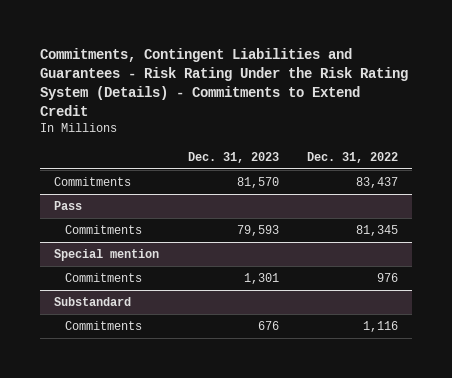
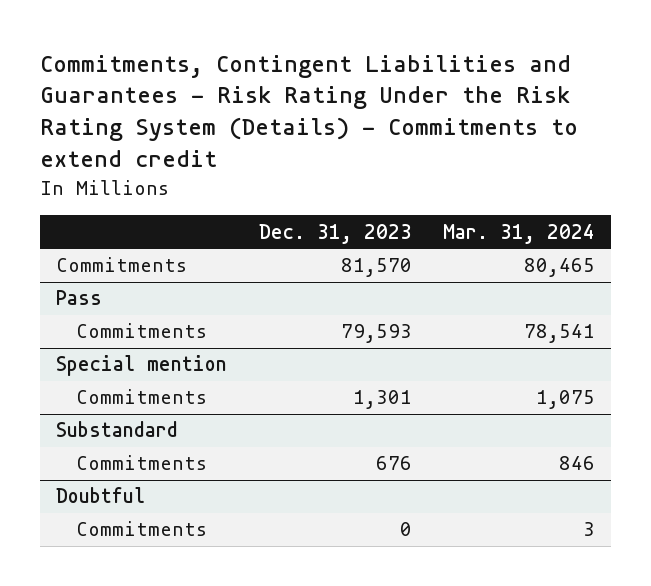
[39,47,408,116] Commitments, Contingent Liabilities and Guarantees - Risk Rating Under the Risk Rating System (Details) - Commitments to Extend Credit -> [39,54,578,168] Commitments, Contingent Liabilities and Guarantees - Risk Rating Under the Risk Rating System (Details) - Commitments to extend credit
[306,151,398,163] Dec. 31, 2022 -> none
none -> [443,223,596,244] Mar. 31, 2024
none -> [55,487,145,504] Doubtful
none -> [76,521,208,537] Commitments

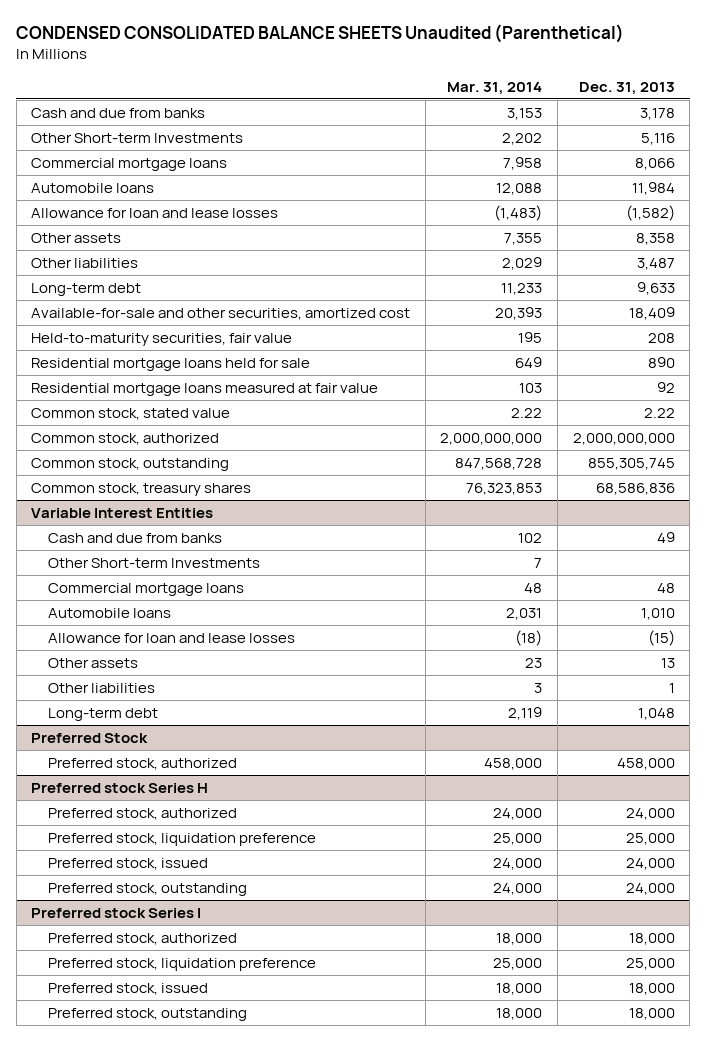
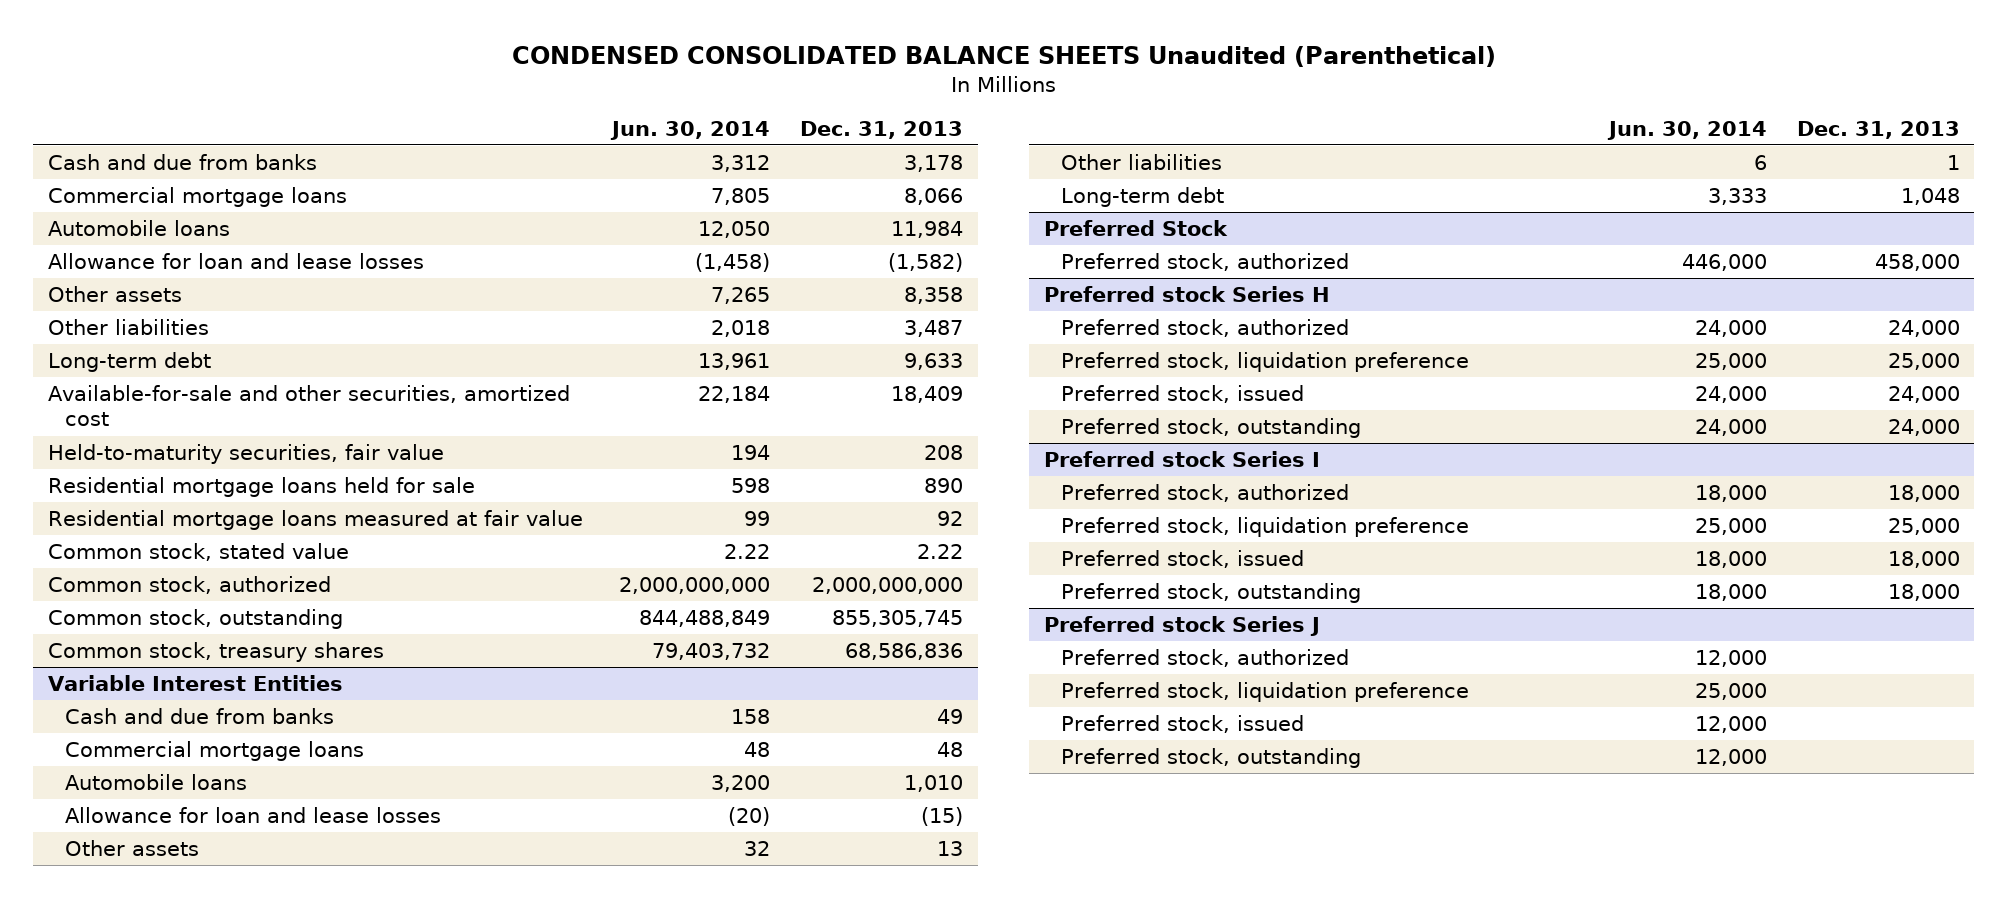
[447,81,543,95] Mar. 31, 2014 -> none
none -> [610,120,771,140] Jun. 30, 2014
[31,132,244,143] Other Short-term Investments -> none
[48,557,261,568] Other Short-term Investments -> none
none -> [1043,615,1320,636] Preferred stock Series J
none -> [1061,648,1350,667] Preferred stock, authorized
none -> [1061,681,1470,702] Preferred stock, liquidation preference
none -> [1061,714,1305,733] Preferred stock, issued
none -> [1061,747,1362,768] Preferred stock, outstanding

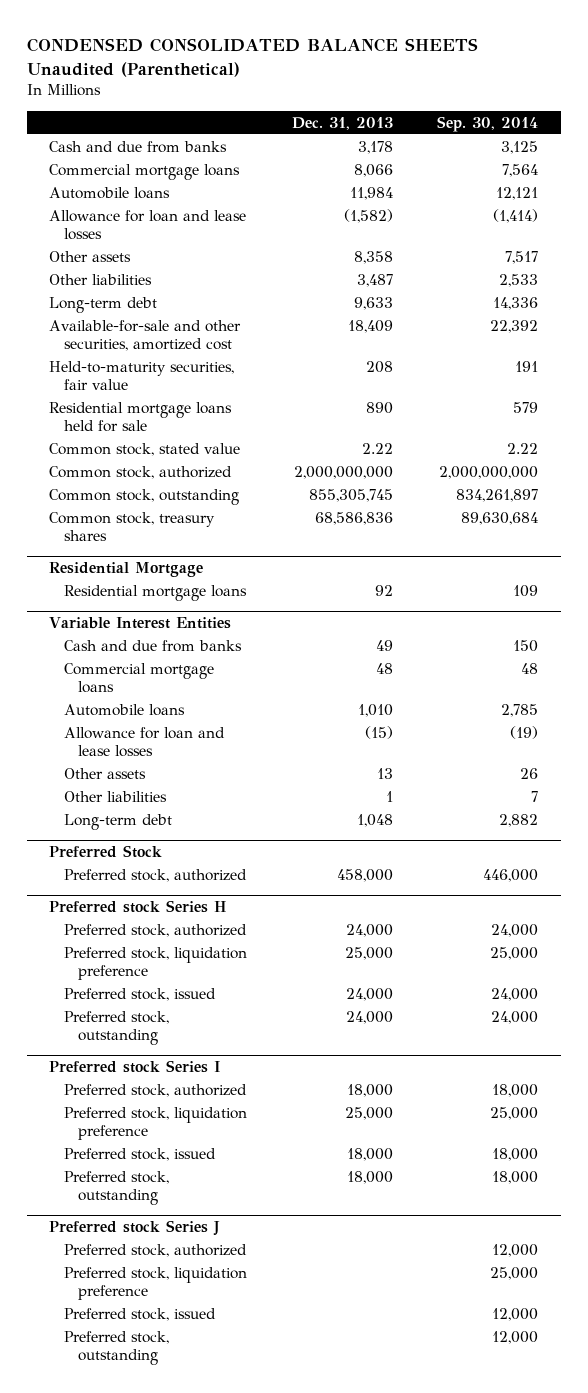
[610,120,771,140] Jun. 30, 2014 -> none
none -> [437,115,539,132] Sep. 30, 2014
[47,509,583,530] Residential mortgage loans measured at fair value -> none
none -> [49,561,204,577] Residential Mortgage
none -> [63,584,247,601] Residential mortgage loans

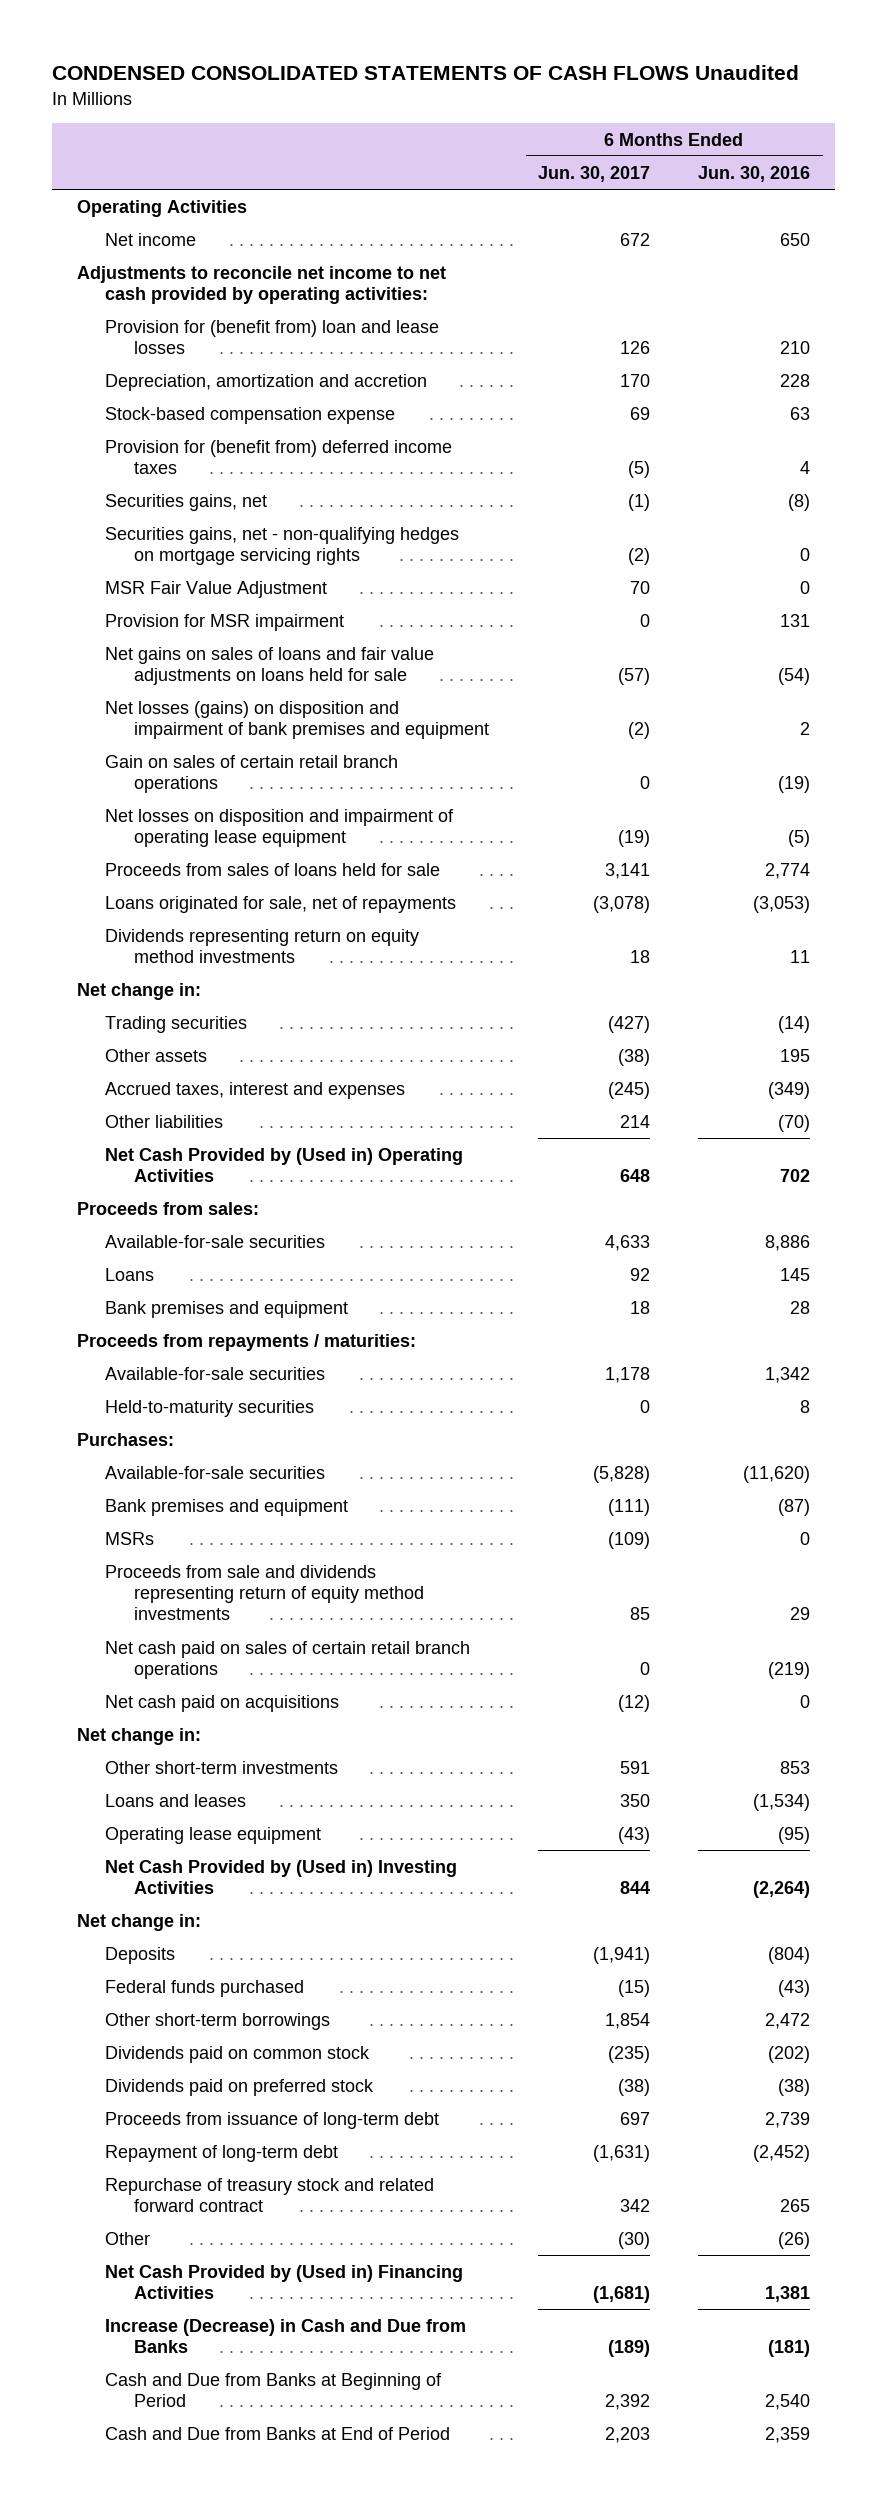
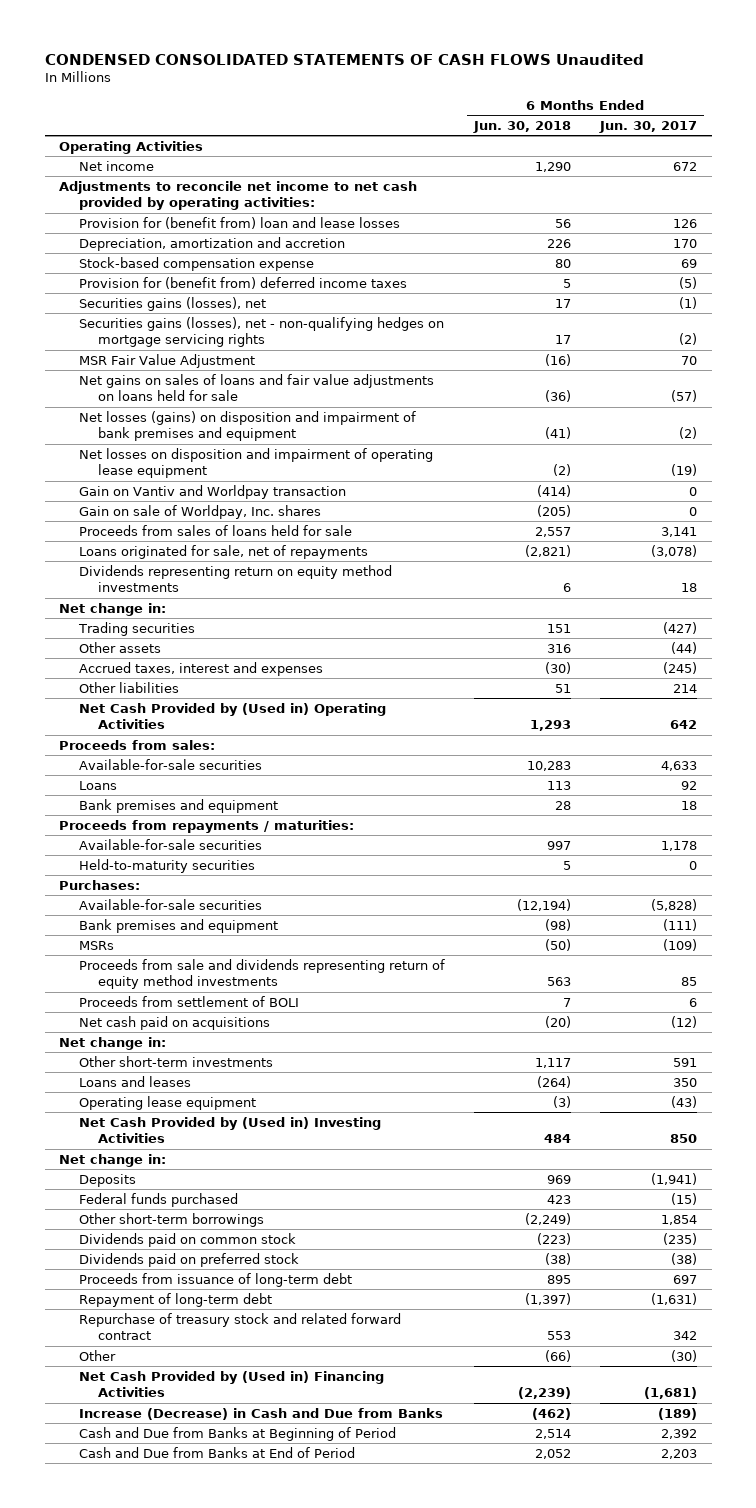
[698,165,811,182] Jun. 30, 2016 -> none
none -> [472,120,571,133] Jun. 30, 2018
[105,493,268,511] Securities gains, net -> [78,296,266,311] Securities gains (losses), net
[105,526,460,566] Securities gains, net - non-qualifying hedges on mortgage servicing rights -> [78,316,444,348] Securities gains (losses), net - non-qualifying hedges on mortgage servicing rights
[105,613,345,631] Provision for MSR impairment -> none
[105,754,399,794] Gain on sales of certain retail branch operations -> none
none -> [78,484,346,499] Gain on Vantiv and Worldpay transaction
none -> [78,504,321,519] Gain on sale of Worldpay, Inc. shares
[617,1048,650,1066] (38) -> [671,641,698,654] (44)
[619,1169,650,1183] 648 -> [670,720,698,730] 642
[105,1640,471,1680] Net cash paid on sales of certain retail branch operations -> none
none -> [78,995,299,1007] Proceeds from settlement of BOLI
[619,1881,650,1895] 844 -> [670,1134,698,1144] 850

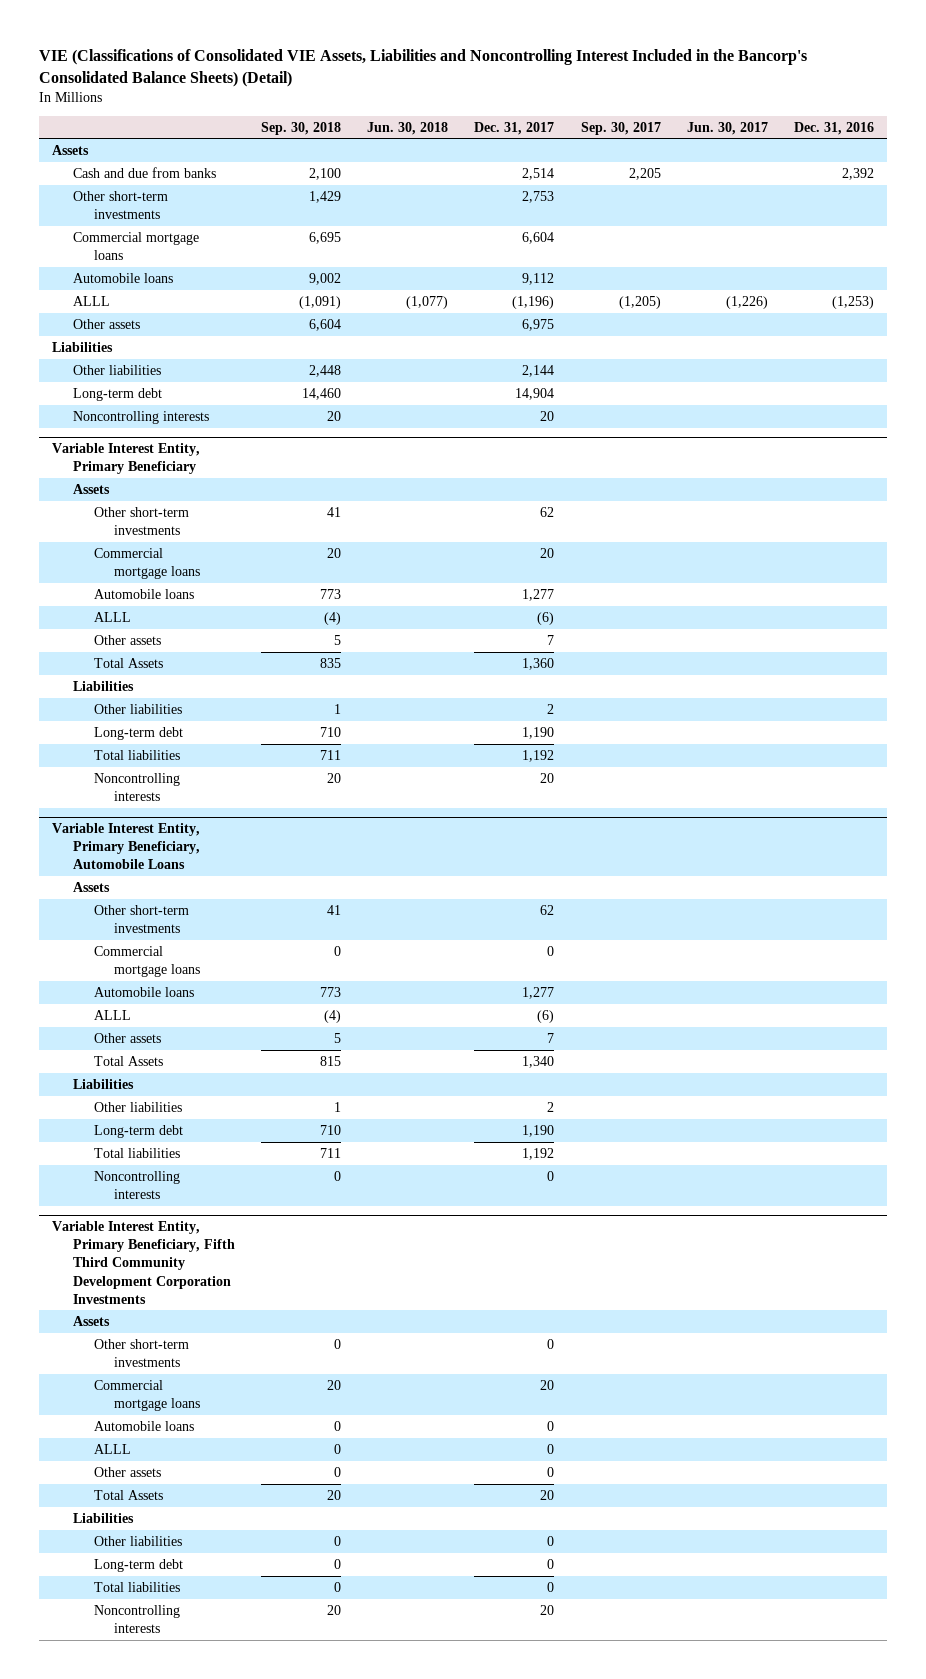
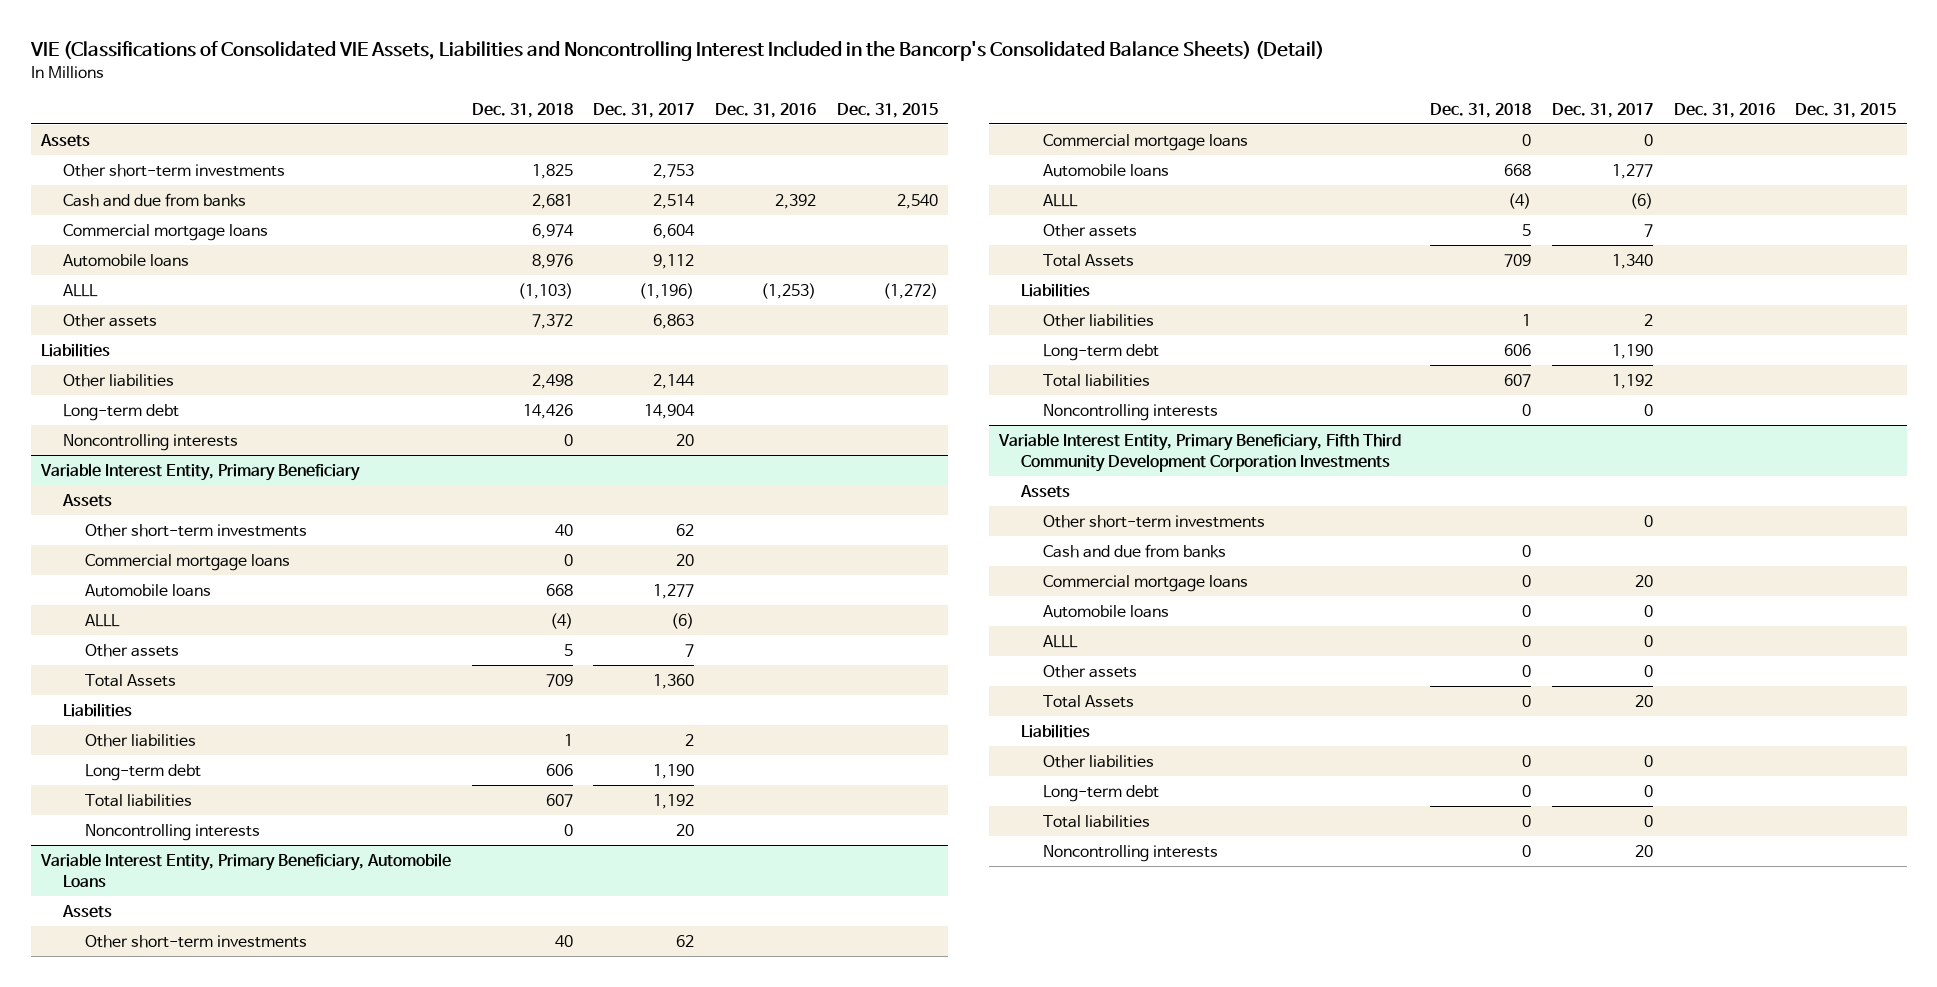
[261,121,342,135] Sep. 30, 2018 -> none
[367,121,449,135] Jun. 30, 2018 -> none
[580,121,661,135] Sep. 30, 2017 -> none
[686,121,768,135] Jun. 30, 2017 -> none
none -> [471,102,573,118] Dec. 31, 2018
none -> [837,102,939,118] Dec. 31, 2015
[72,166,216,178] Cash and due from banks -> [62,192,246,207] Cash and due from banks
[522,318,555,331] 6,975 -> [653,313,695,329] 6,863
none -> [1043,543,1227,558] Cash and due from banks

